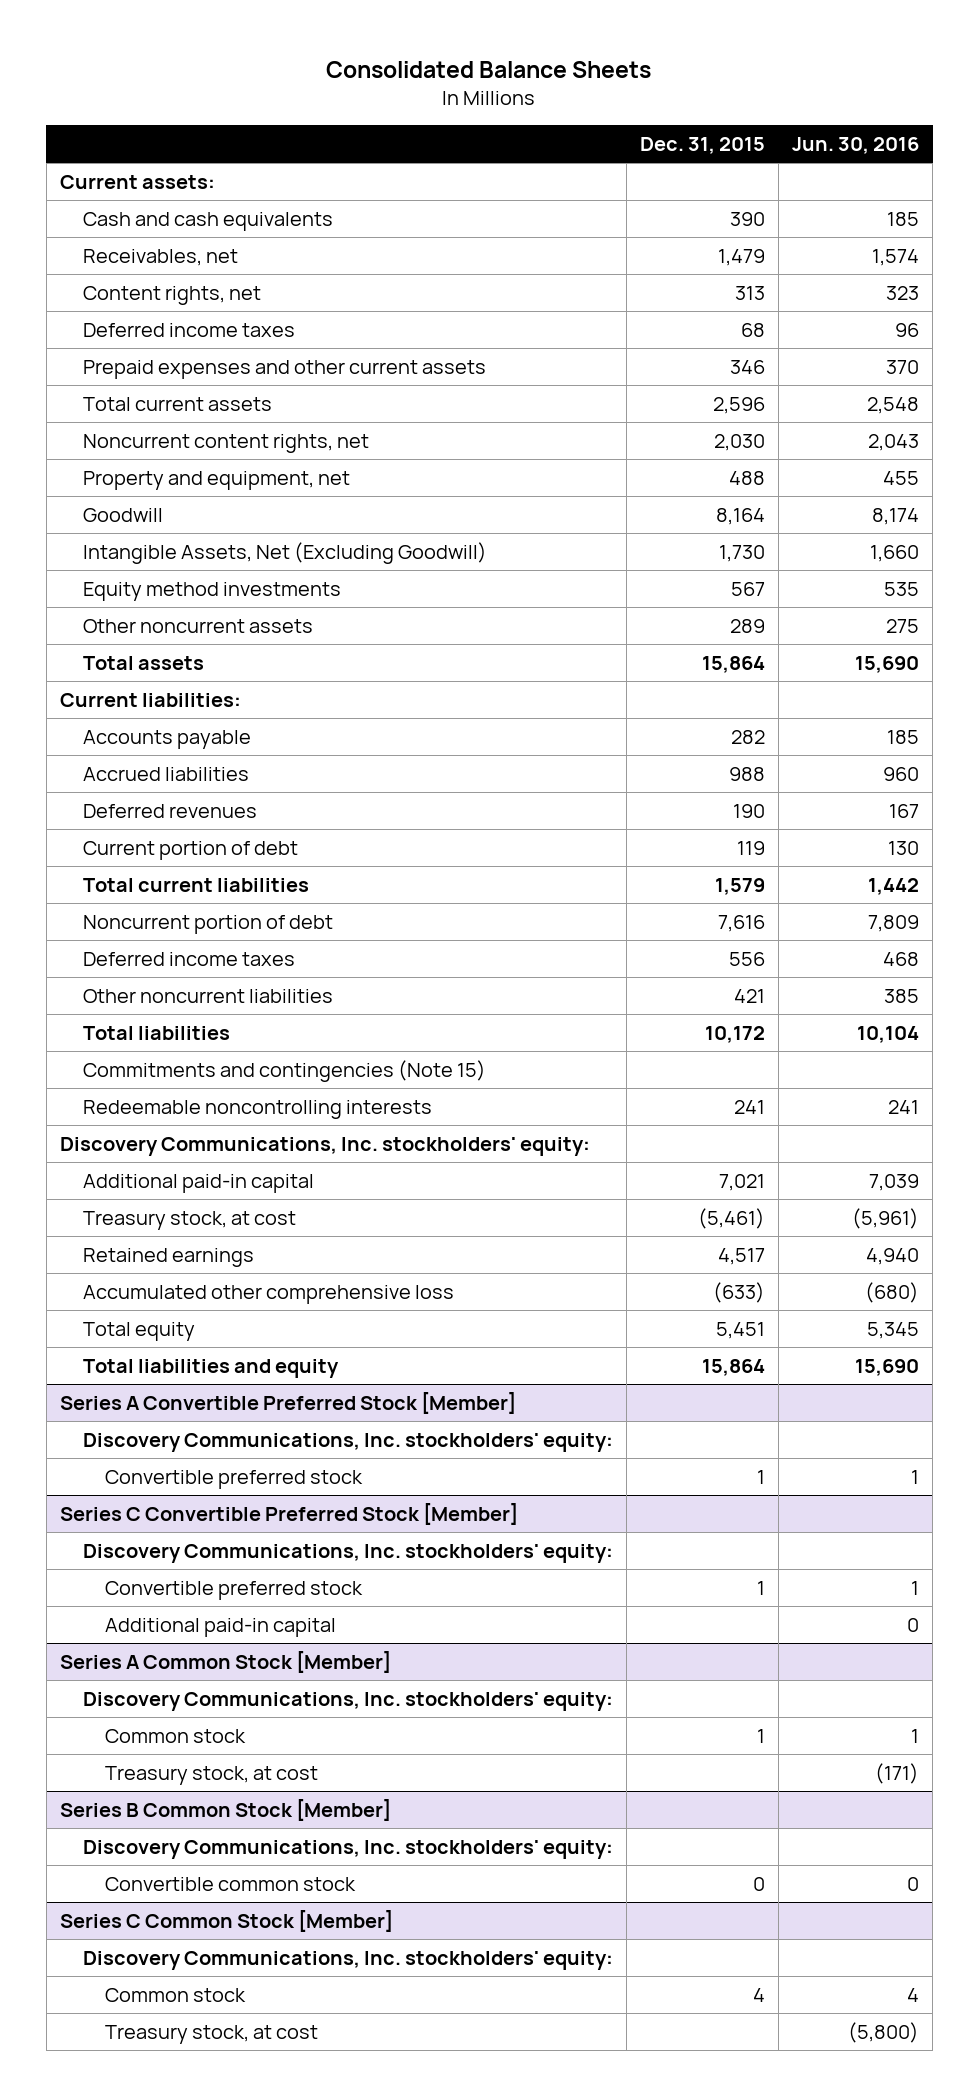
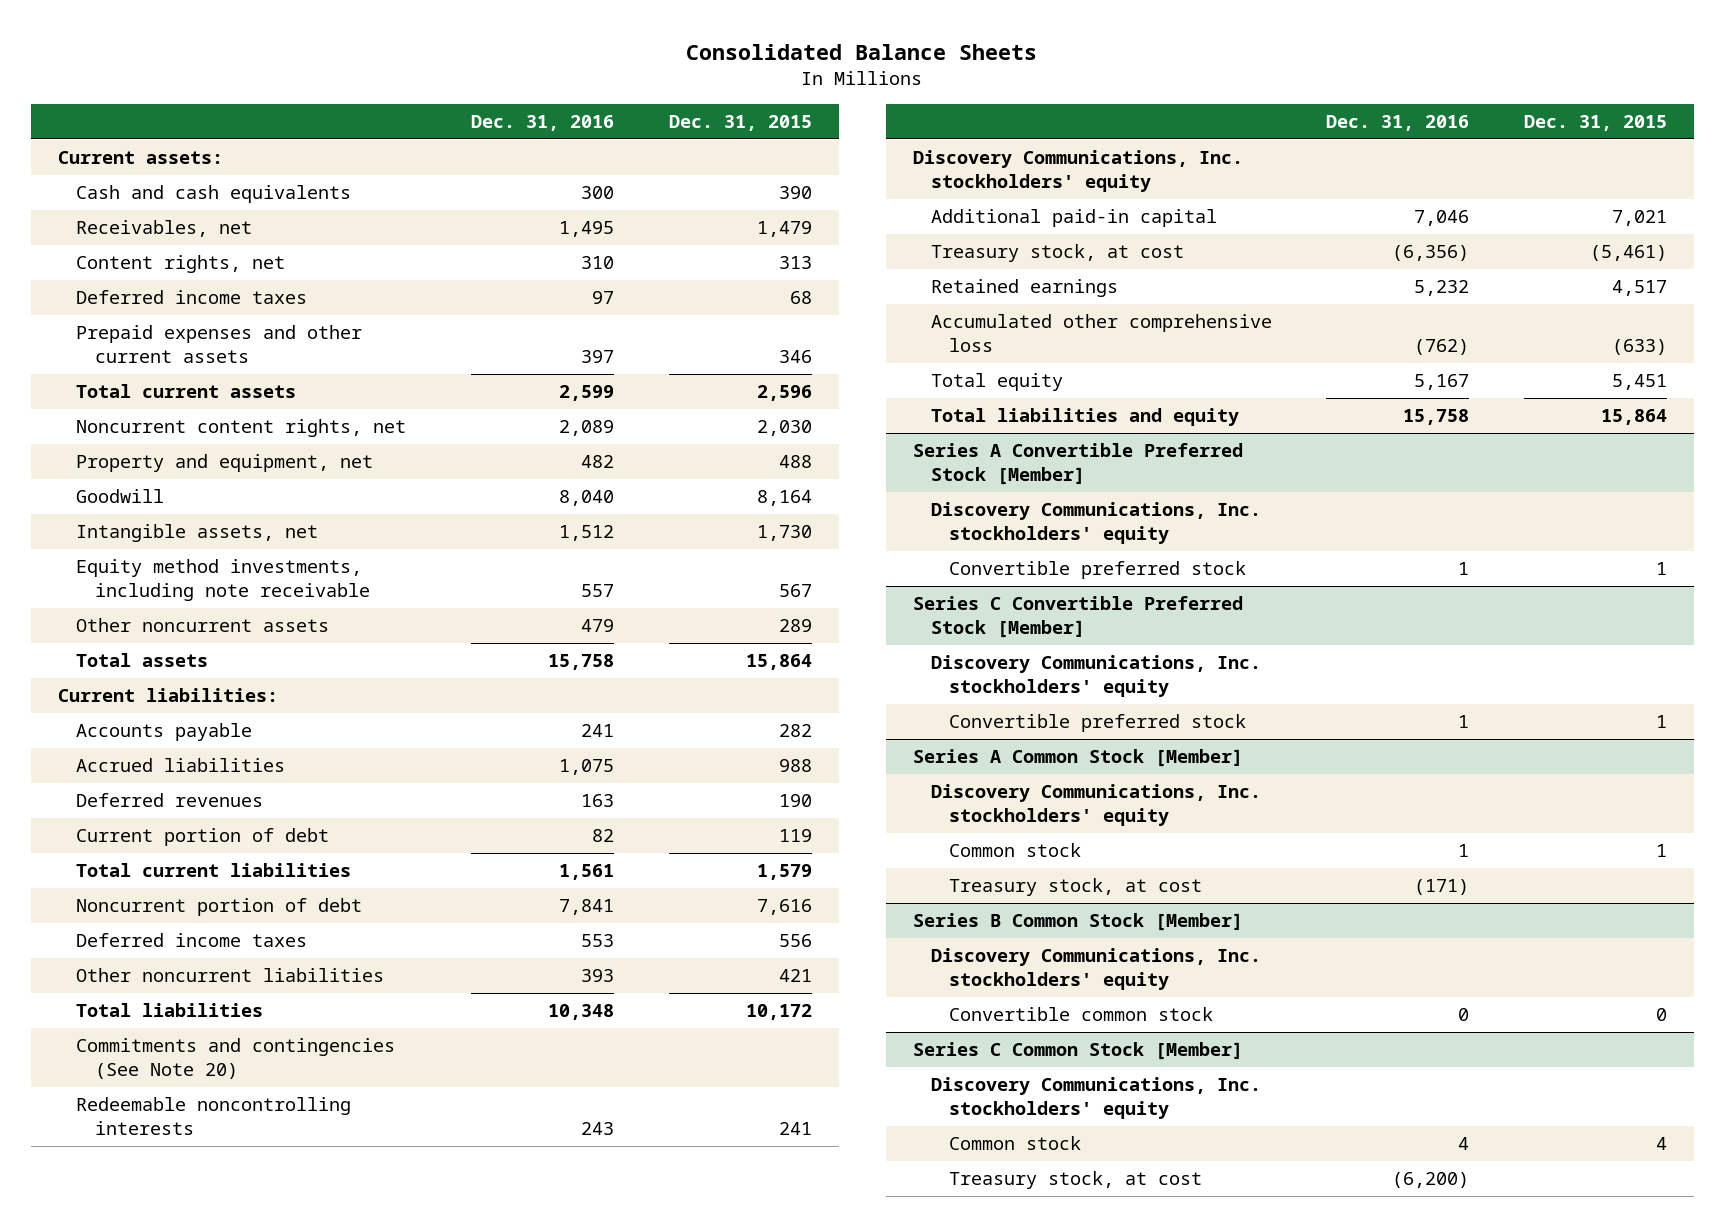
[792,136,920,154] Jun. 30, 2016 -> none
none -> [471,114,615,131] Dec. 31, 2016
[82,541,487,564] Intangible Assets, Net (Excluding Goodwill) -> [76,524,319,543] Intangible assets, net
[82,581,341,601] Equity method investments -> [76,559,370,602] Equity method investments, including note receivable
[82,1059,486,1082] Commitments and contingencies (Note 15) -> [76,1038,396,1080] Commitments and contingencies (See Note 20)
[59,1136,590,1156] Discovery Communications, Inc. stockholders' equity: -> [912,150,1243,193] Discovery Communications, Inc. stockholders' equity
[82,1432,613,1452] Discovery Communications, Inc. stockholders' equity: -> [931,502,1262,545] Discovery Communications, Inc. stockholders' equity
[82,1543,613,1563] Discovery Communications, Inc. stockholders' equity: -> [931,655,1262,698] Discovery Communications, Inc. stockholders' equity
[105,1617,337,1637] Additional paid-in capital -> none
[82,1691,613,1711] Discovery Communications, Inc. stockholders' equity: -> [931,784,1262,827] Discovery Communications, Inc. stockholders' equity
[82,1839,613,1859] Discovery Communications, Inc. stockholders' equity: -> [931,948,1262,991] Discovery Communications, Inc. stockholders' equity
[82,1950,613,1970] Discovery Communications, Inc. stockholders' equity: -> [931,1077,1262,1120] Discovery Communications, Inc. stockholders' equity

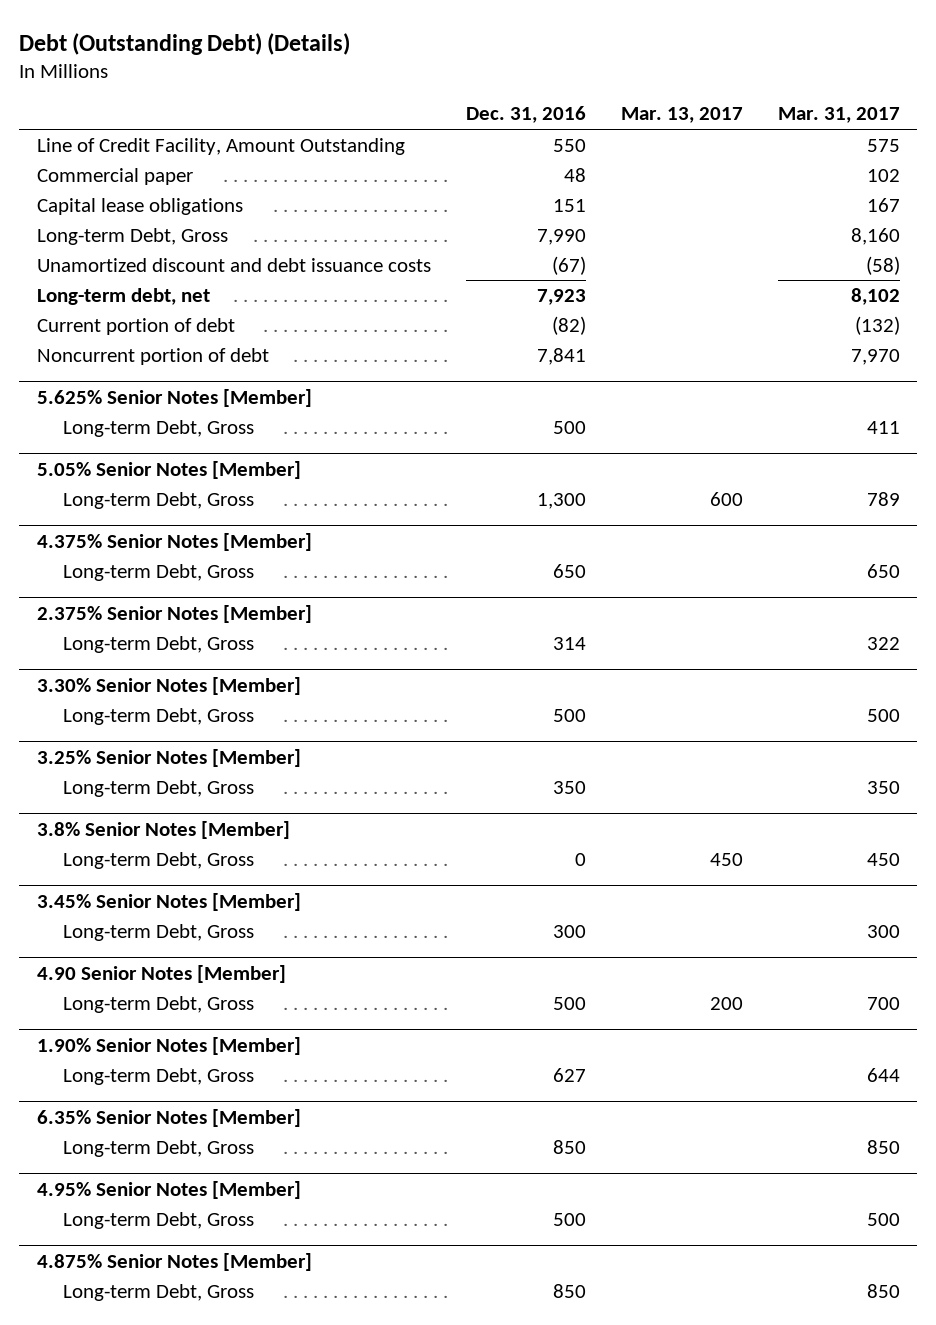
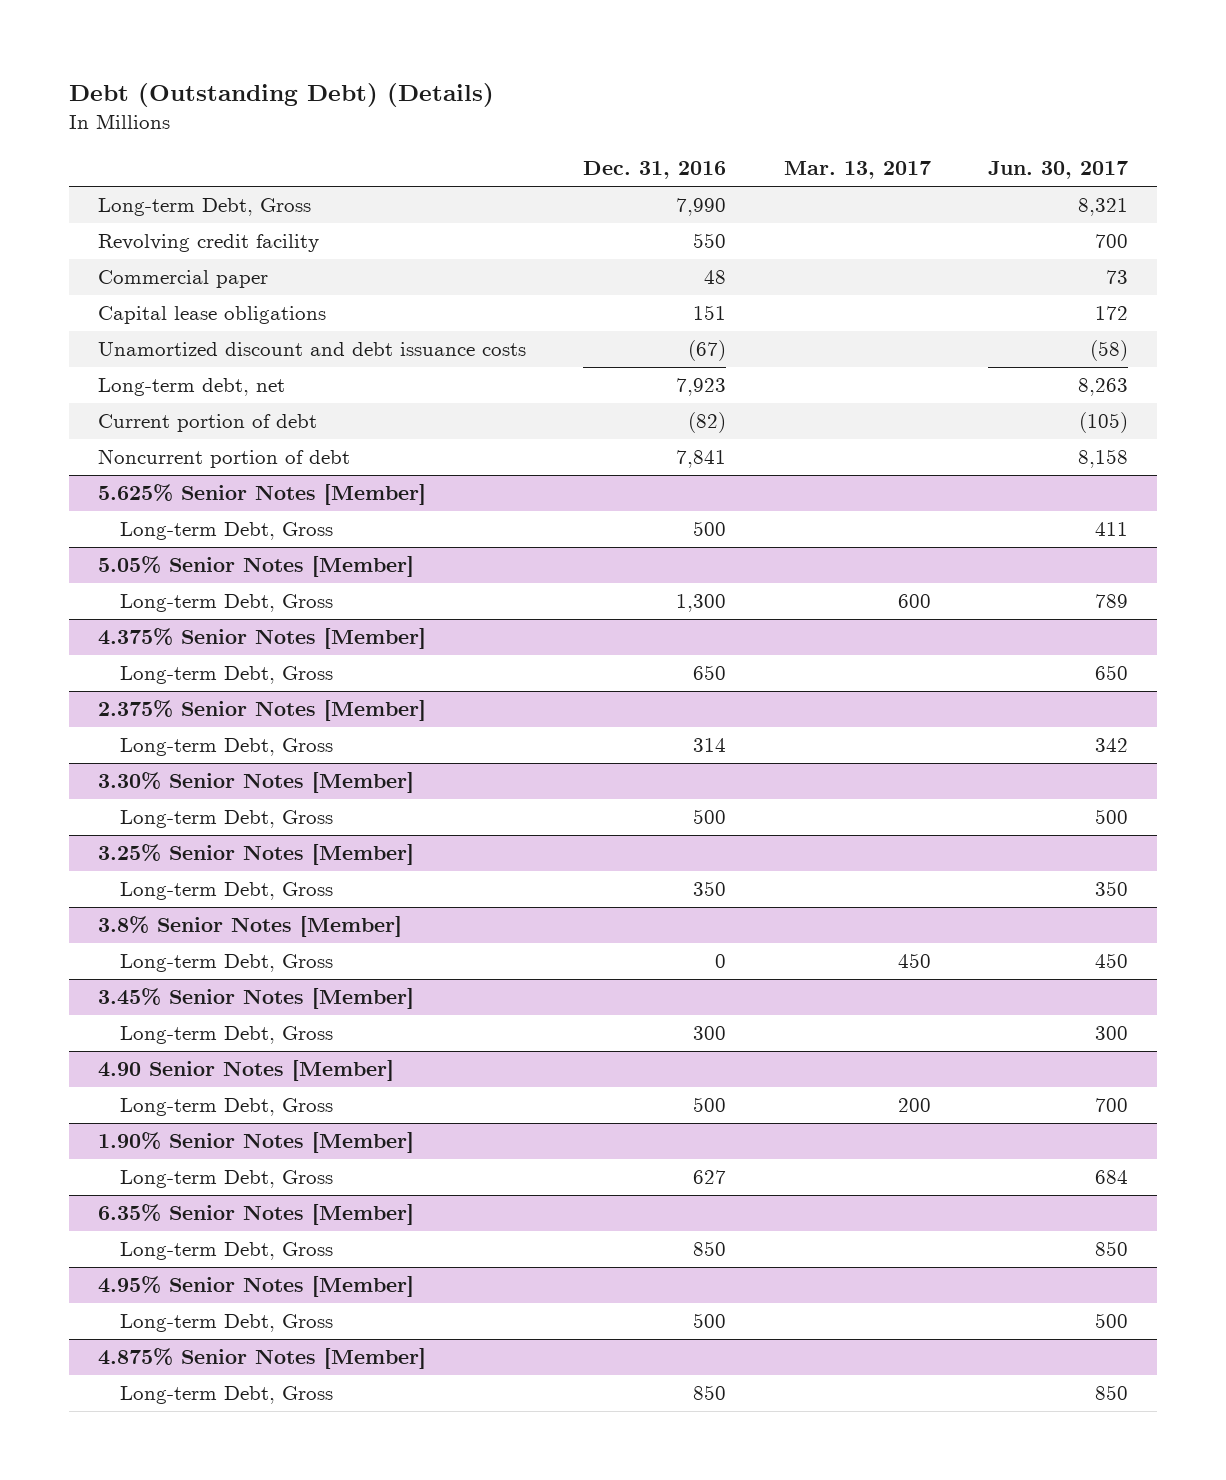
[777,107,900,124] Mar. 31, 2017 -> none
none -> [988,161,1129,180] Jun. 30, 2017
[36,227,228,245] Long-term Debt, Gross -> [97,198,311,217] Long-term Debt, Gross
[36,137,405,155] Line of Credit Facility, Amount Outstanding -> [97,234,319,253] Revolving credit facility

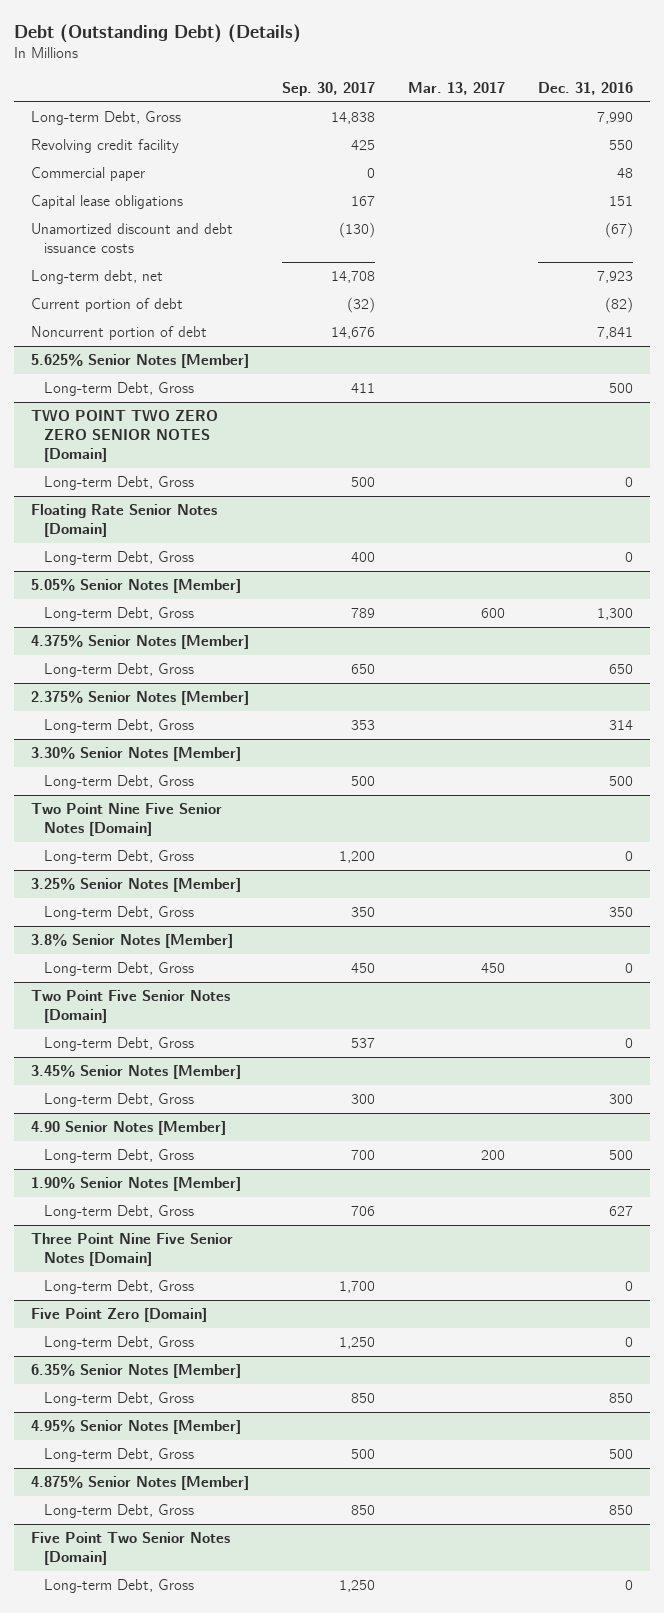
[988,161,1129,180] Jun. 30, 2017 -> none
none -> [281,81,375,96] Sep. 30, 2017
none -> [30,409,218,462] TWO POINT TWO ZERO ZERO SENIOR NOTES [Domain]
none -> [43,476,194,491] Long-term Debt, Gross
none -> [30,504,217,538] Floating Rate Senior Notes [Domain]
none -> [43,551,194,566] Long-term Debt, Gross
none -> [30,803,222,837] Two Point Nine Five Senior Notes [Domain]
none -> [43,850,194,865] Long-term Debt, Gross
none -> [30,990,230,1024] Two Point Five Senior Notes [Domain]
none -> [43,1037,194,1052] Long-term Debt, Gross
none -> [30,1233,233,1267] Three Point Nine Five Senior Notes [Domain]
none -> [43,1280,194,1295] Long-term Debt, Gross
none -> [30,1308,207,1323] Five Point Zero [Domain]
none -> [43,1336,194,1351] Long-term Debt, Gross
none -> [30,1532,230,1566] Five Point Two Senior Notes [Domain]
none -> [43,1579,194,1594] Long-term Debt, Gross

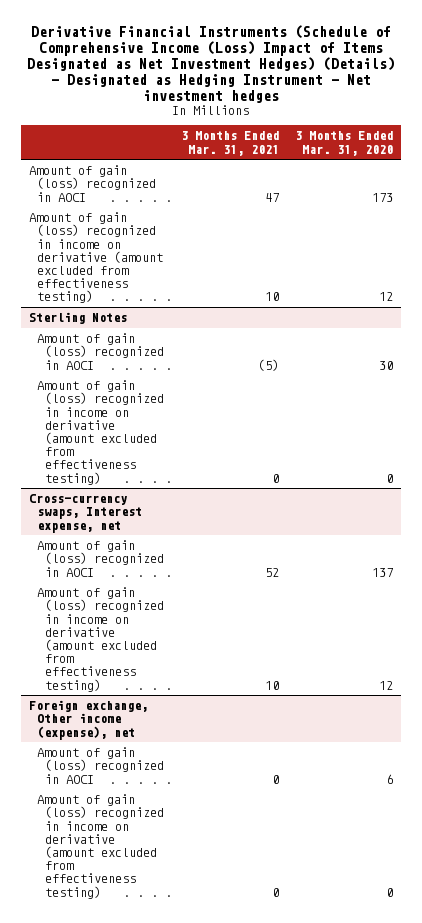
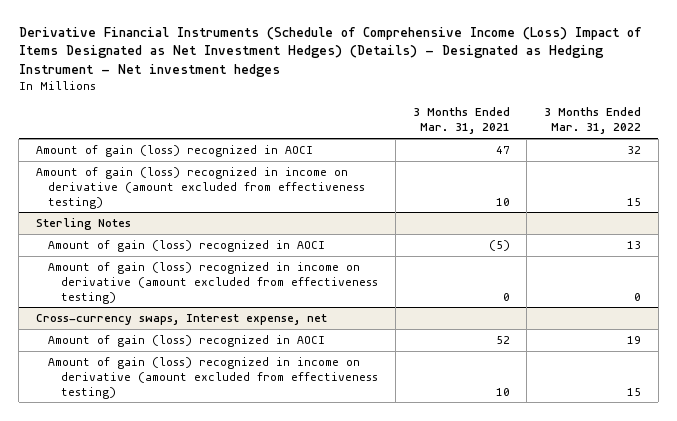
[295,131,394,156] 3 Months Ended Mar. 31, 2020 -> none
none -> [544,107,642,135] 3 Months Ended Mar. 31, 2022
[28,700,148,740] Foreign exchange, Other income (expense), net -> none
[37,747,165,784] Amount of gain (loss) recognized in AOCI -> none
[37,794,165,899] Amount of gain (loss) recognized in income on derivative (amount excluded from effectiveness testing) -> none

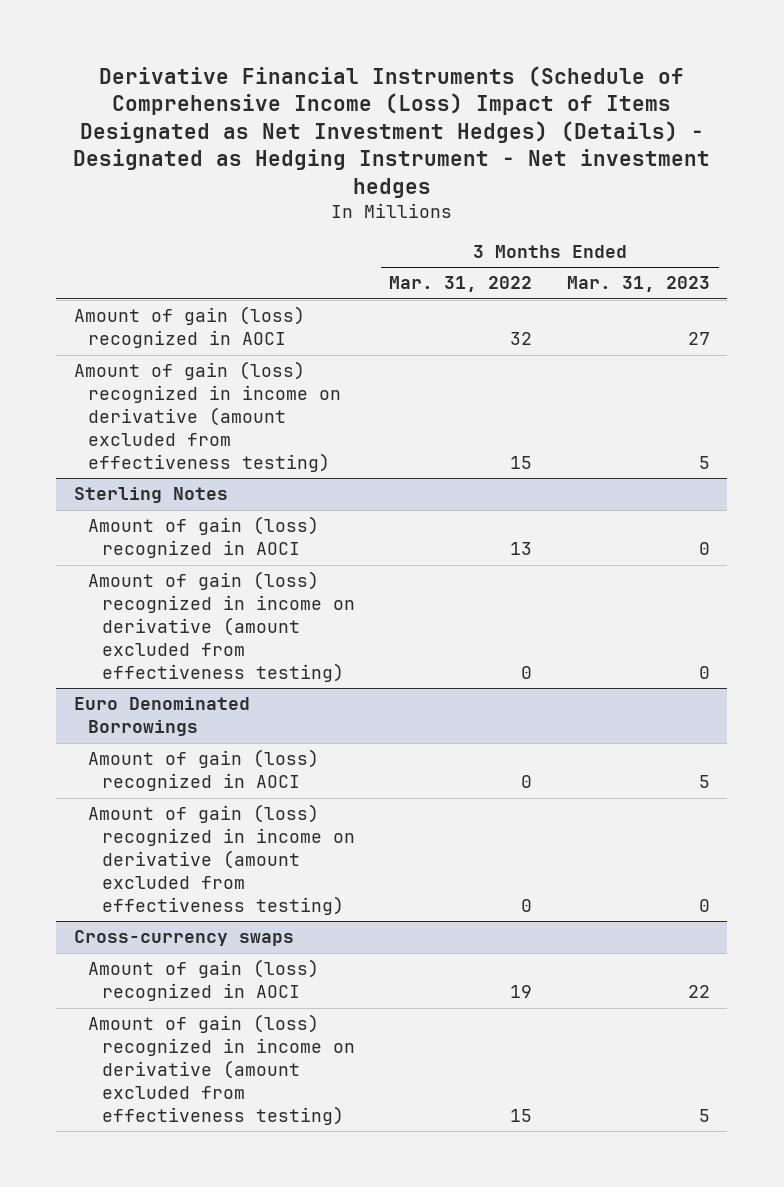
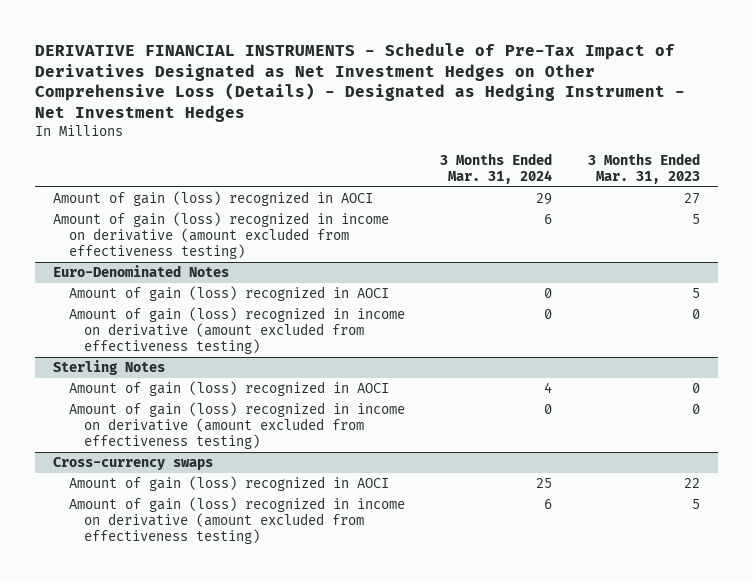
[72,65,710,198] Derivative Financial Instruments (Schedule of Comprehensive Income (Loss) Impact of Items Designated as Net Investment Hedges) (Details) - Designated as Hedging Instrument - Net investment hedges -> [34,42,685,123] DERIVATIVE FINANCIAL INSTRUMENTS - Schedule of Pre-Tax Impact of Derivatives Designated as Net Investment Hedges on Other Comprehensive Loss (Details) - Designated as Hedging Instrument - Net Investment Hedges
[389,276,533,293] Mar. 31, 2022 -> none
none -> [440,152,553,184] 3 Months Ended Mar. 31, 2024
none -> [52,265,229,278] Euro-Denominated Notes
none -> [68,286,389,302] Amount of gain (loss) recognized in AOCI
none -> [68,307,405,354] Amount of gain (loss) recognized in income on derivative (amount excluded from effectiveness testing)
[73,697,250,737] Euro Denominated Borrowings -> none
[87,749,319,792] Amount of gain (loss) recognized in AOCI -> none
[87,804,355,916] Amount of gain (loss) recognized in income on derivative (amount excluded from effectiveness testing) -> none

